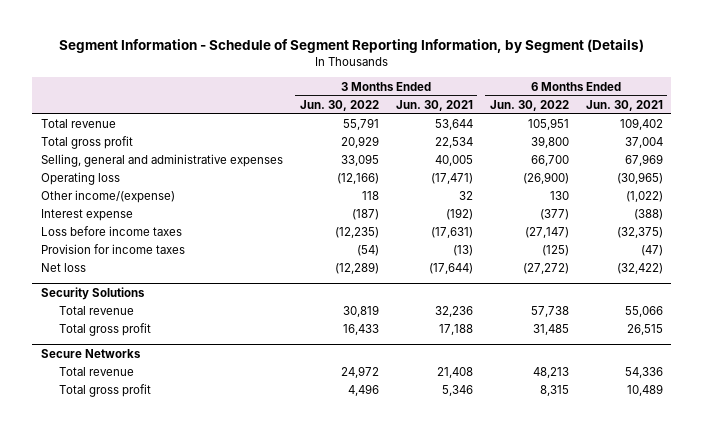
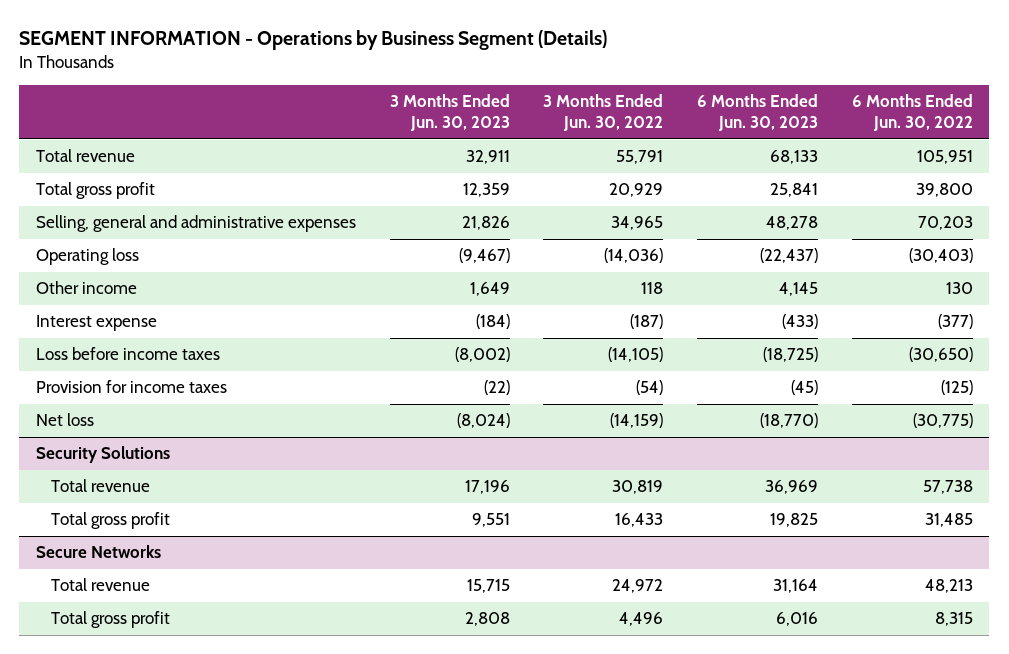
[58,39,644,54] Segment Information - Schedule of Segment Reporting Information, by Segment (Details) -> [19,30,608,51] SEGMENT INFORMATION - Operations by Business Segment (Details)
[395,99,473,111] Jun. 30, 2021 -> none
[585,99,663,111] Jun. 30, 2021 -> none
none -> [389,94,510,132] 3 Months Ended Jun. 30, 2023
none -> [696,94,818,132] 6 Months Ended Jun. 30, 2023
[340,154,379,167] 33,095 -> [611,216,664,231] 34,965
[530,155,569,167] 66,700 -> [917,216,973,231] 70,203
[336,173,379,185] (12,166) -> [604,248,664,264] (14,036)
[522,172,569,185] (26,900) -> [908,248,973,264] (30,403)
[40,190,175,204] Other income/(expense) -> [36,281,138,295] Other income
[334,227,379,239] (12,235) -> [608,347,664,363] (14,105)
[524,227,569,239] (27,147) -> [908,347,973,363] (30,650)
[334,262,379,275] (12,289) -> [610,413,664,429] (14,159)
[522,263,569,275] (27,272) -> [912,413,973,429] (30,775)

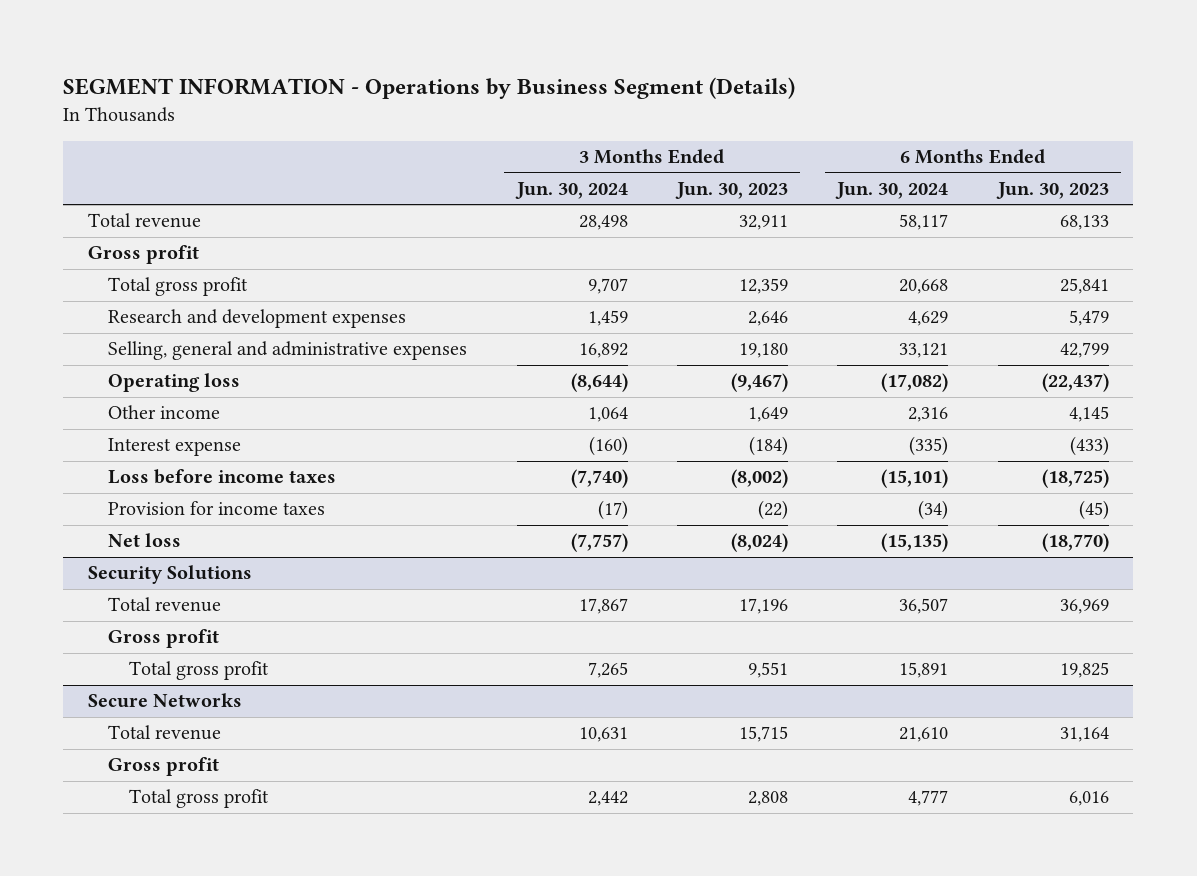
[543,94,664,132] 3 Months Ended Jun. 30, 2022 -> none
[851,94,973,132] 6 Months Ended Jun. 30, 2022 -> none
none -> [514,181,628,199] Jun. 30, 2024
none -> [835,181,949,199] Jun. 30, 2024
none -> [88,245,200,265] Gross profit
none -> [108,309,407,329] Research and development expenses
[461,216,510,231] 21,826 -> [739,343,789,359] 19,180
[765,216,818,231] 48,278 -> [1059,342,1109,359] 42,799
none -> [108,629,220,649] Gross profit
none -> [108,757,220,777] Gross profit

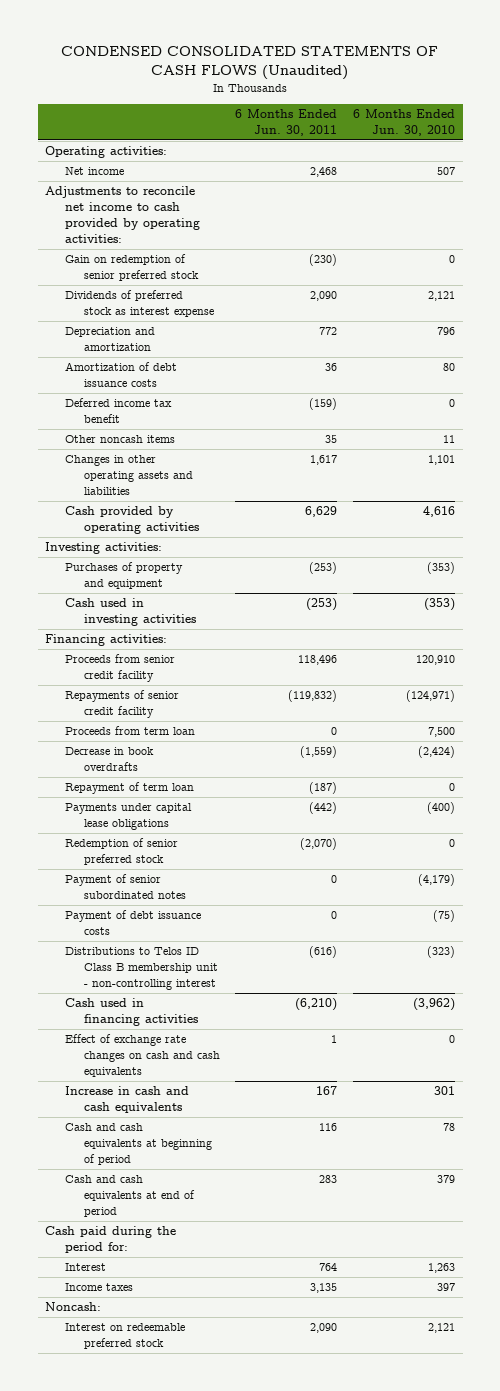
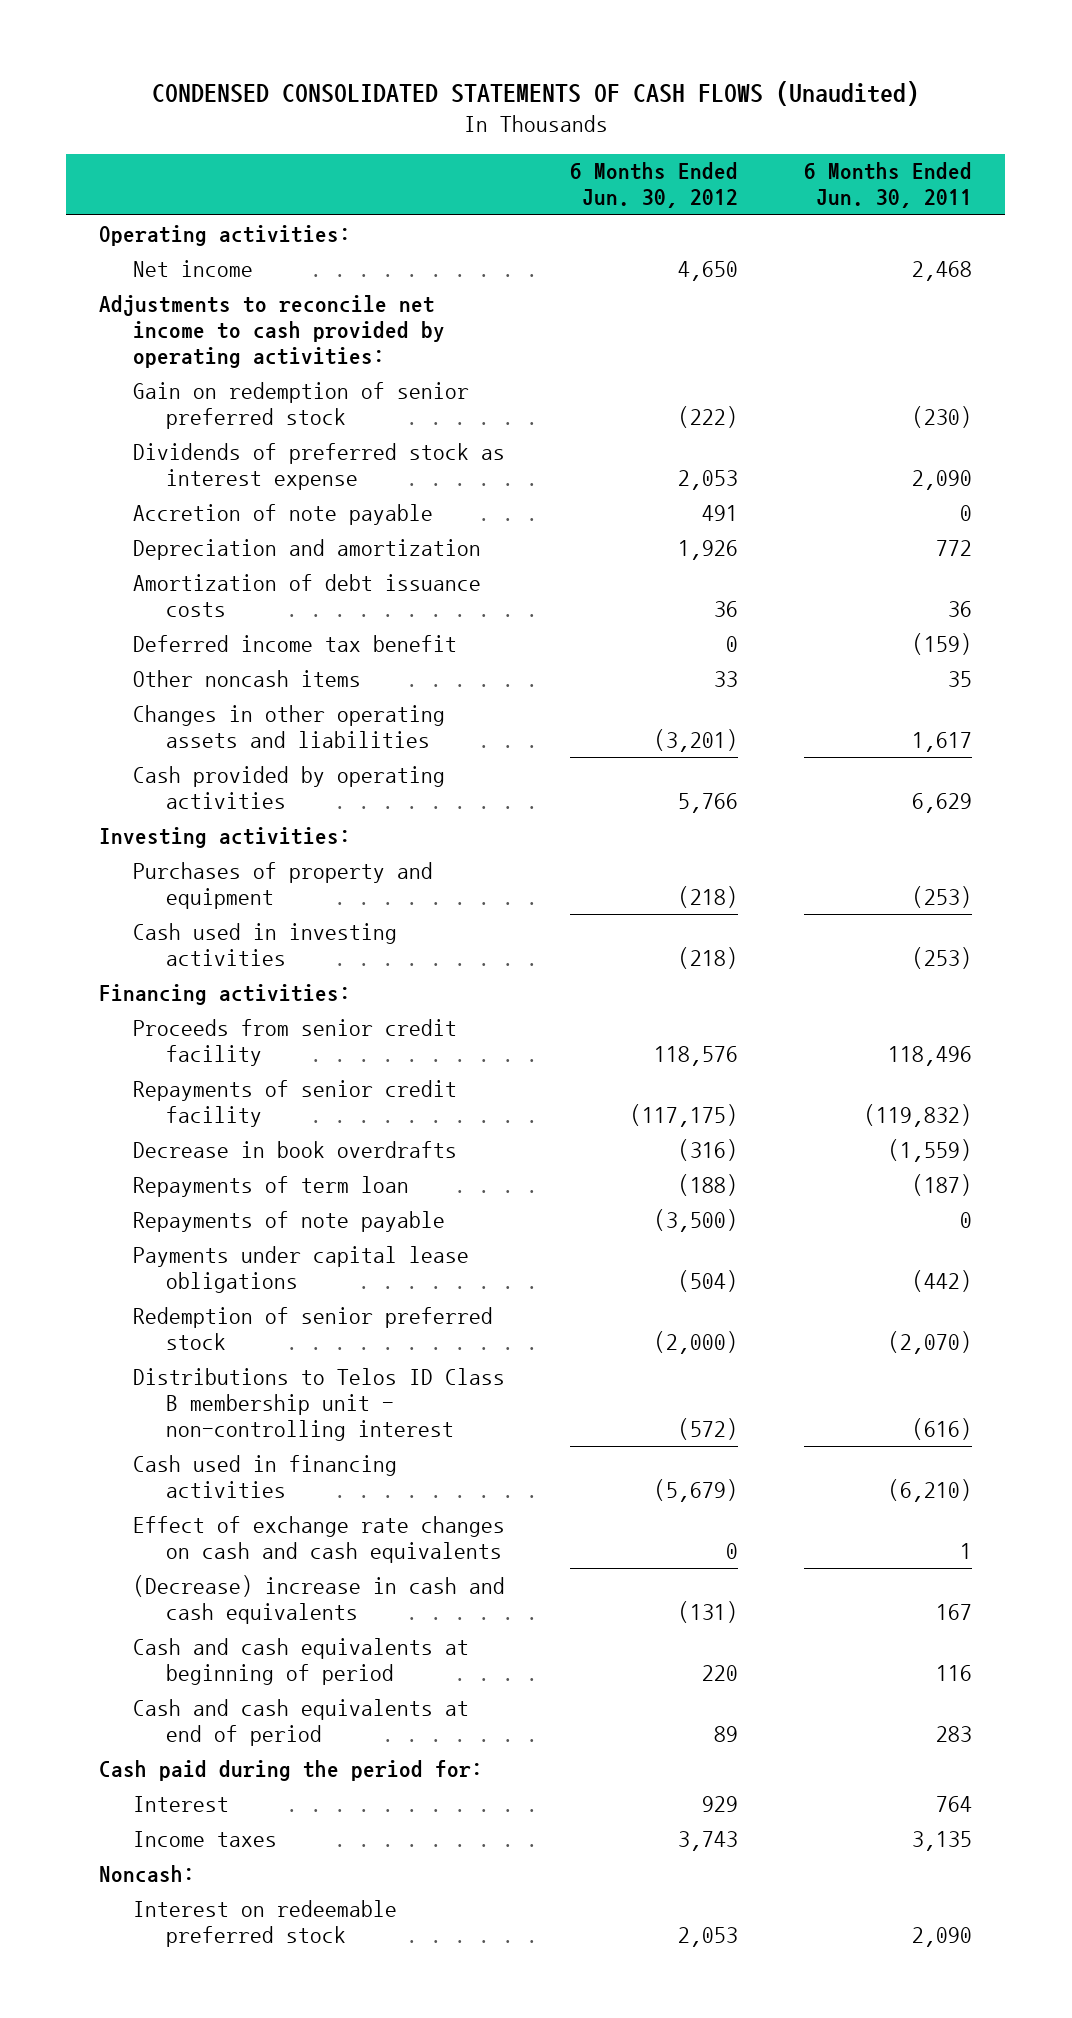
[353,109,456,136] 6 Months Ended Jun. 30, 2010 -> none
none -> [570,162,739,209] 6 Months Ended Jun. 30, 2012
none -> [132,503,433,525] Accretion of note payable
[64,726,195,736] Proceeds from term loan -> none
[64,782,194,795] Repayment of term loan -> [132,1175,409,1197] Repayments of term loan
none -> [132,1210,445,1232] Repayments of note payable
[64,874,186,900] Payment of senior subordinated notes -> none
[64,910,201,936] Payment of debt issuance costs -> none
[64,1086,189,1114] Increase in cash and cash equivalents -> [132,1574,505,1624] (Decrease) increase in cash and cash equivalents

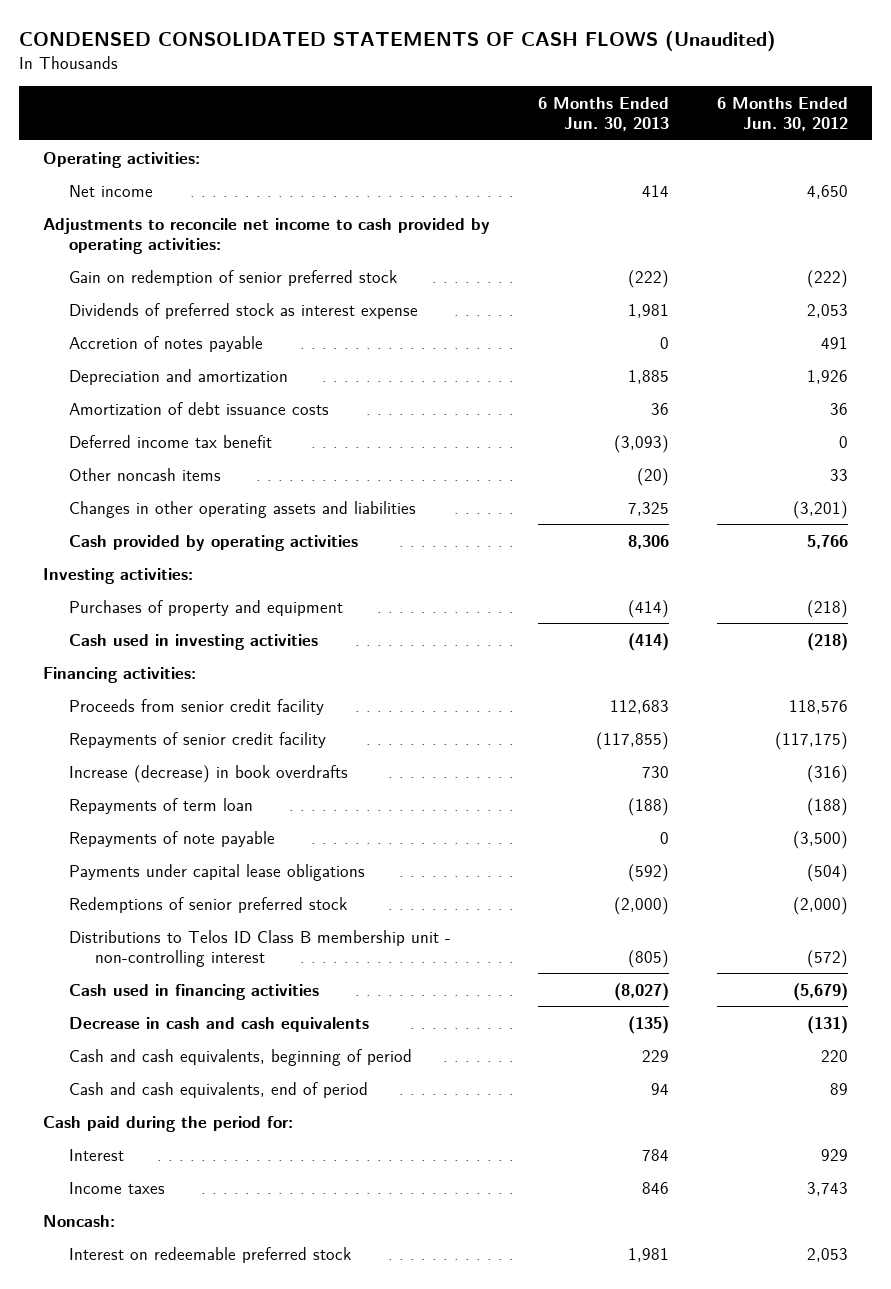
[804,162,973,209] 6 Months Ended Jun. 30, 2011 -> none
none -> [538,96,670,132] 6 Months Ended Jun. 30, 2013
[132,503,433,525] Accretion of note payable -> [69,335,264,352] Accretion of notes payable
[132,1140,457,1158] Decrease in book overdrafts -> [69,764,349,783] Increase (decrease) in book overdrafts
[132,1306,493,1350] Redemption of senior preferred stock -> [69,896,348,913] Redemptions of senior preferred stock
[132,1515,505,1563] Effect of exchange rate changes on cash and cash equivalents -> none
[132,1574,505,1624] (Decrease) increase in cash and cash equivalents -> [69,1016,370,1032] Decrease in cash and cash equivalents
[132,1637,469,1685] Cash and cash equivalents at beginning of period -> [69,1048,413,1066] Cash and cash equivalents, beginning of period
[132,1698,469,1746] Cash and cash equivalents at end of period -> [69,1081,369,1098] Cash and cash equivalents, end of period

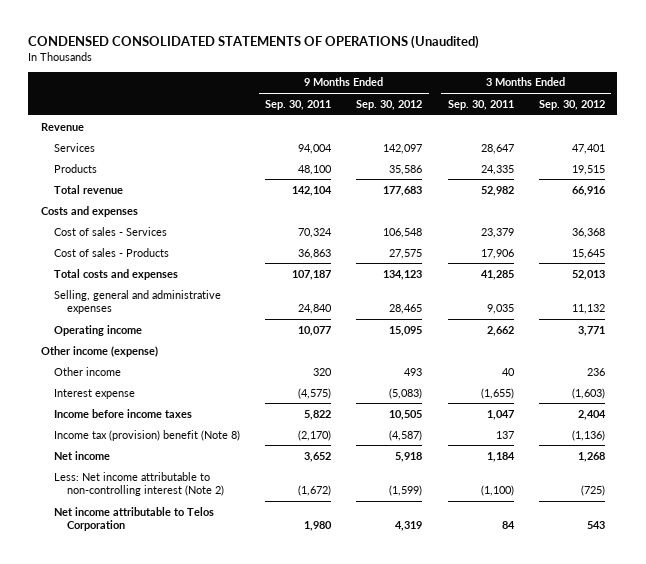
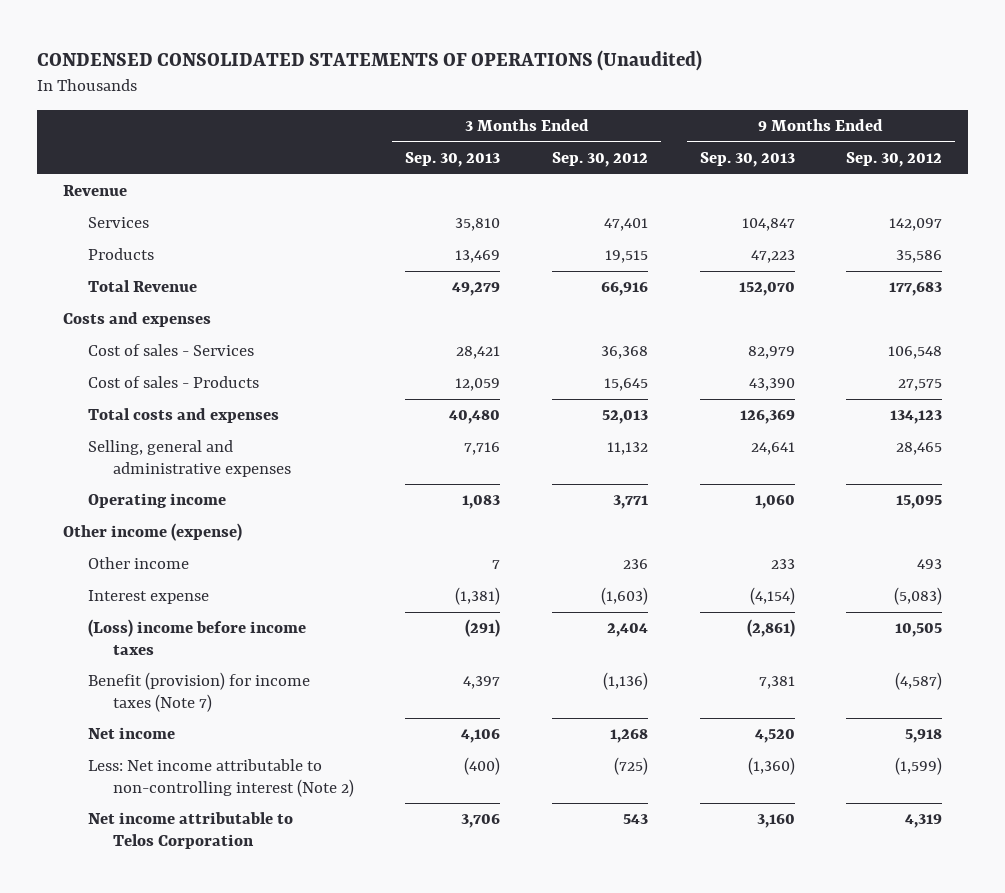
[265,99,332,110] Sep. 30, 2011 -> none
[447,99,514,110] Sep. 30, 2011 -> none
none -> [405,151,501,167] Sep. 30, 2013
none -> [699,151,795,167] Sep. 30, 2013
[54,184,124,194] Total revenue -> [87,280,197,293] Total Revenue
[54,408,193,418] Income before income taxes -> [87,619,306,655] (Loss) income before income taxes
[54,429,241,441] Income tax (provision) benefit (Note 8) -> [87,672,310,712] Benefit (provision) for income taxes (Note 7)

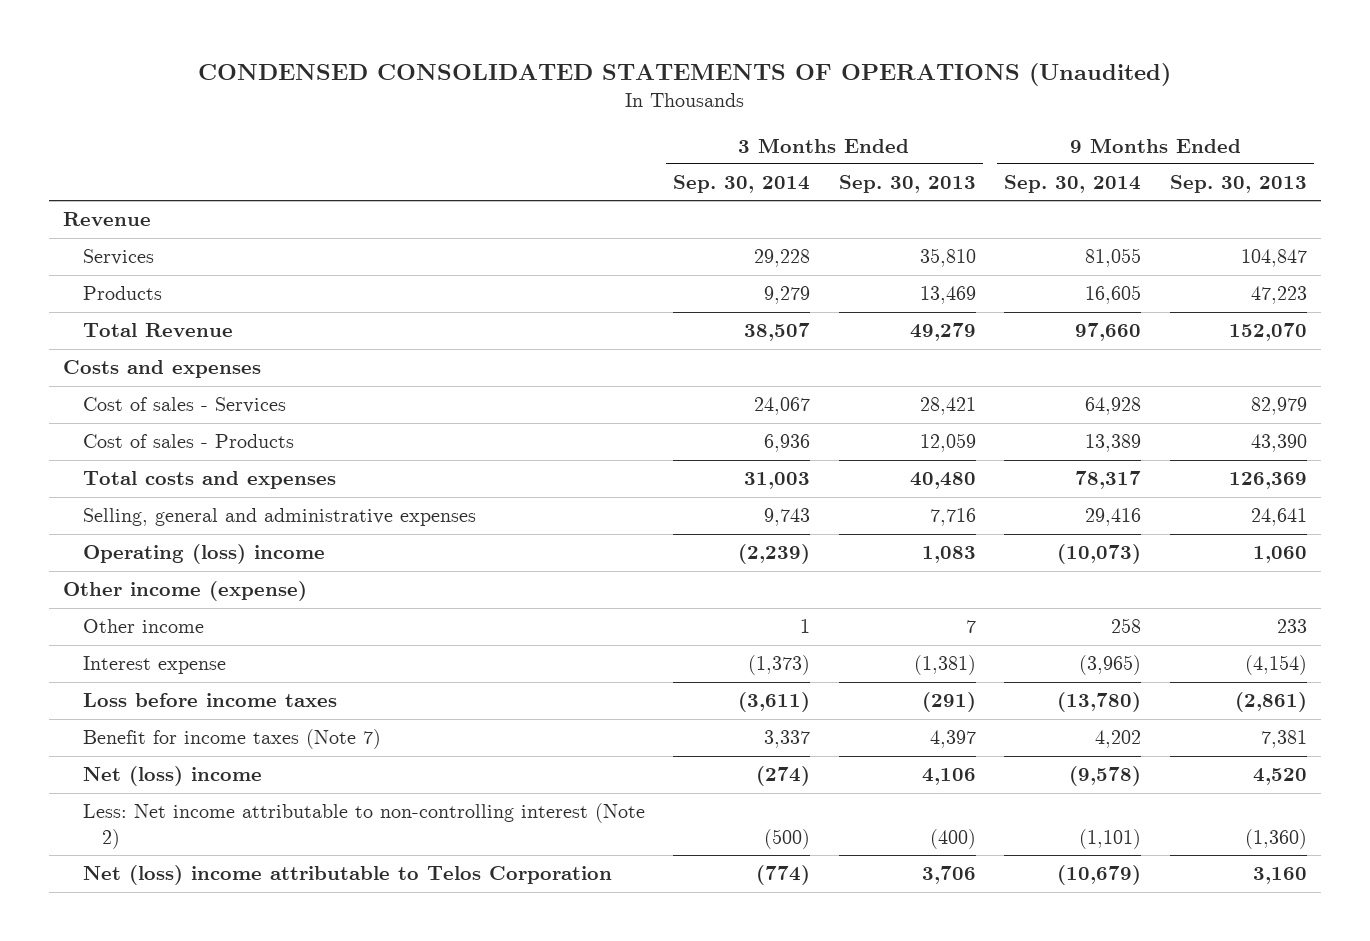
[552,151,649,167] Sep. 30, 2012 -> none
[846,151,943,167] Sep. 30, 2012 -> none
none -> [673,175,811,194] Sep. 30, 2014
none -> [1004,175,1142,194] Sep. 30, 2014
[87,493,226,509] Operating income -> [82,544,325,565] Operating (loss) income
[87,619,306,655] (Loss) income before income taxes -> [82,693,337,708] Loss before income taxes
[87,672,310,712] Benefit (provision) for income taxes (Note 7) -> [82,729,381,750] Benefit for income taxes (Note 7)
[87,727,175,740] Net income -> [82,766,262,787] Net (loss) income
[87,812,293,849] Net income attributable to Telos Corporation -> [82,865,612,886] Net (loss) income attributable to Telos Corporation

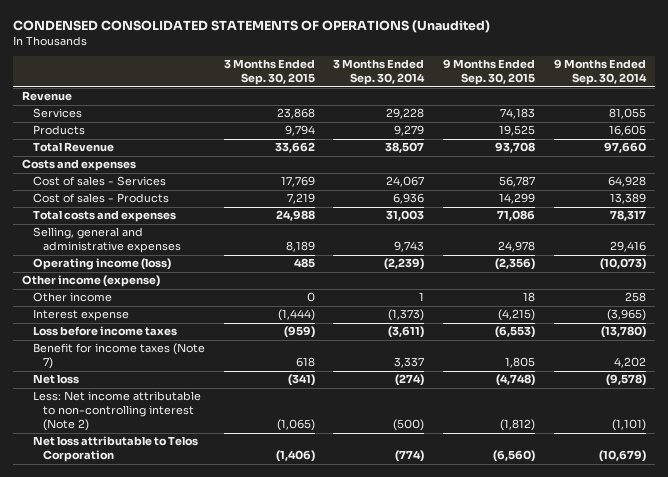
[838,175,976,194] Sep. 30, 2013 -> none
[1169,175,1307,194] Sep. 30, 2013 -> none
none -> [223,59,315,86] 3 Months Ended Sep. 30, 2015
none -> [443,59,536,86] 9 Months Ended Sep. 30, 2015
[82,544,325,565] Operating (loss) income -> [32,258,171,271] Operating income (loss)
[82,766,262,787] Net (loss) income -> [32,374,79,385] Net loss
[82,865,612,886] Net (loss) income attributable to Telos Corporation -> [32,436,198,463] Net loss attributable to Telos Corporation

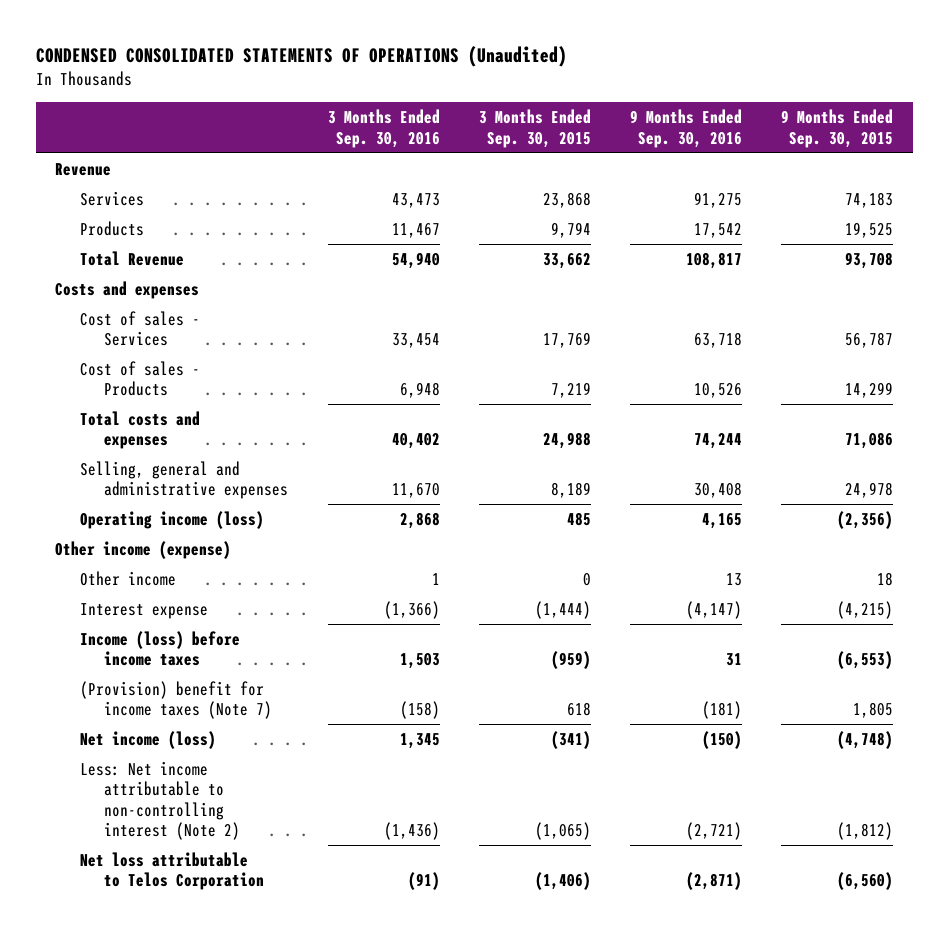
[333,59,426,86] 3 Months Ended Sep. 30, 2014 -> none
[553,59,647,86] 9 Months Ended Sep. 30, 2014 -> none
none -> [327,109,440,148] 3 Months Ended Sep. 30, 2016
none -> [629,109,742,148] 9 Months Ended Sep. 30, 2016
[32,326,177,337] Loss before income taxes -> [79,630,240,667] Income (loss) before income taxes
[32,343,205,370] Benefit for income taxes (Note 7) -> [79,680,273,720] (Provision) benefit for income taxes (Note 7)
[32,374,79,385] Net loss -> [79,730,216,749] Net income (loss)

